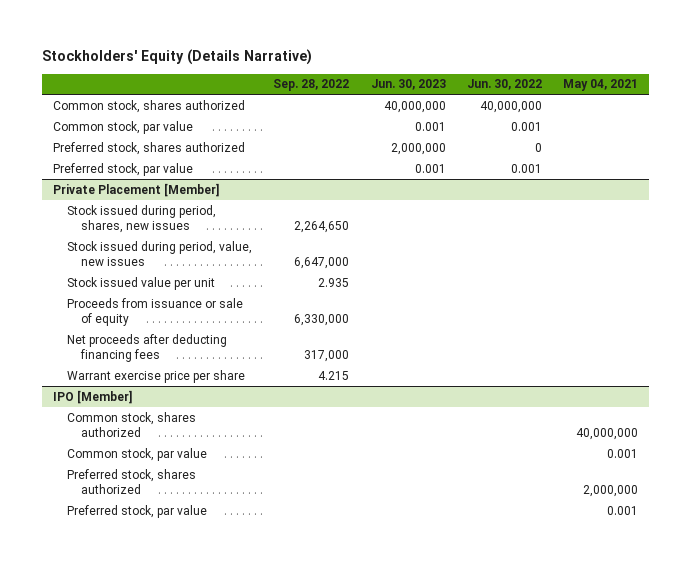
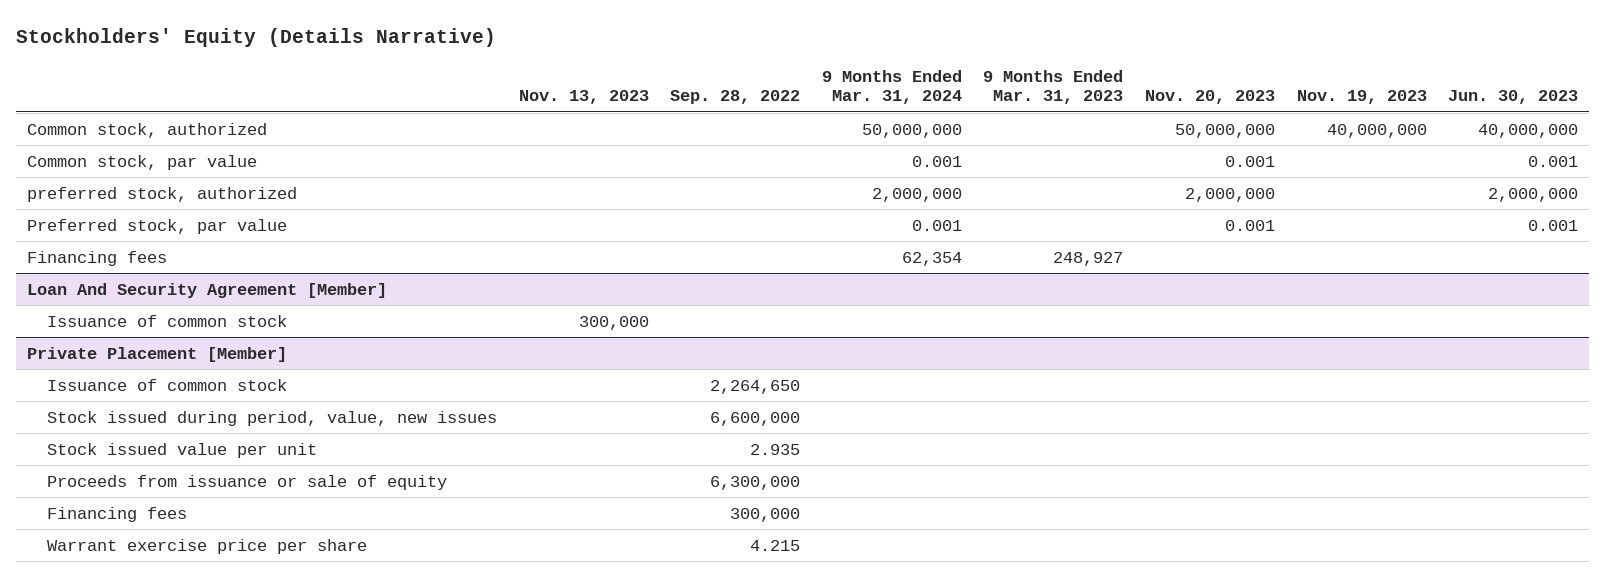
[466,79,542,91] Jun. 30, 2022 -> none
[563,79,639,92] May 04, 2021 -> none
none -> [518,90,649,105] Nov. 13, 2023
none -> [821,69,962,105] 9 Months Ended Mar. 31, 2024
none -> [983,69,1124,105] 9 Months Ended Mar. 31, 2023
none -> [1145,90,1276,105] Nov. 20, 2023
none -> [1296,90,1427,105] Nov. 19, 2023
[53,99,246,113] Common stock, shares authorized -> [26,122,267,138] Common stock, authorized
[53,141,246,155] Preferred stock, shares authorized -> [26,186,297,202] preferred stock, authorized
none -> [26,250,167,266] Financing fees
none -> [26,282,387,298] Loan And Security Agreement [Member]
none -> [47,314,288,327] Issuance of common stock
[66,204,216,233] Stock issued during period, shares, new issues -> [47,378,288,391] Issuance of common stock
[294,256,350,269] 6,647,000 -> [710,411,801,426] 6,600,000
[66,333,227,362] Net proceeds after deducting financing fees -> none
[294,313,350,326] 6,330,000 -> [710,475,801,490] 6,300,000
none -> [47,506,188,522] Financing fees
[53,389,134,404] IPO [Member] -> none
[66,411,196,437] Common stock, shares authorized -> none
[66,447,207,461] Common stock, par value -> none
[66,468,196,494] Preferred stock, shares authorized -> none
[66,504,207,518] Preferred stock, par value -> none

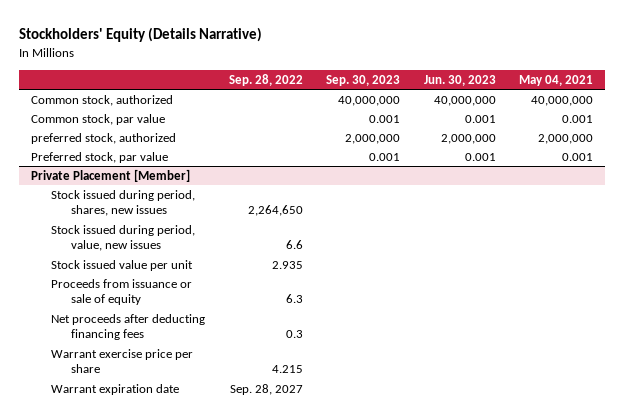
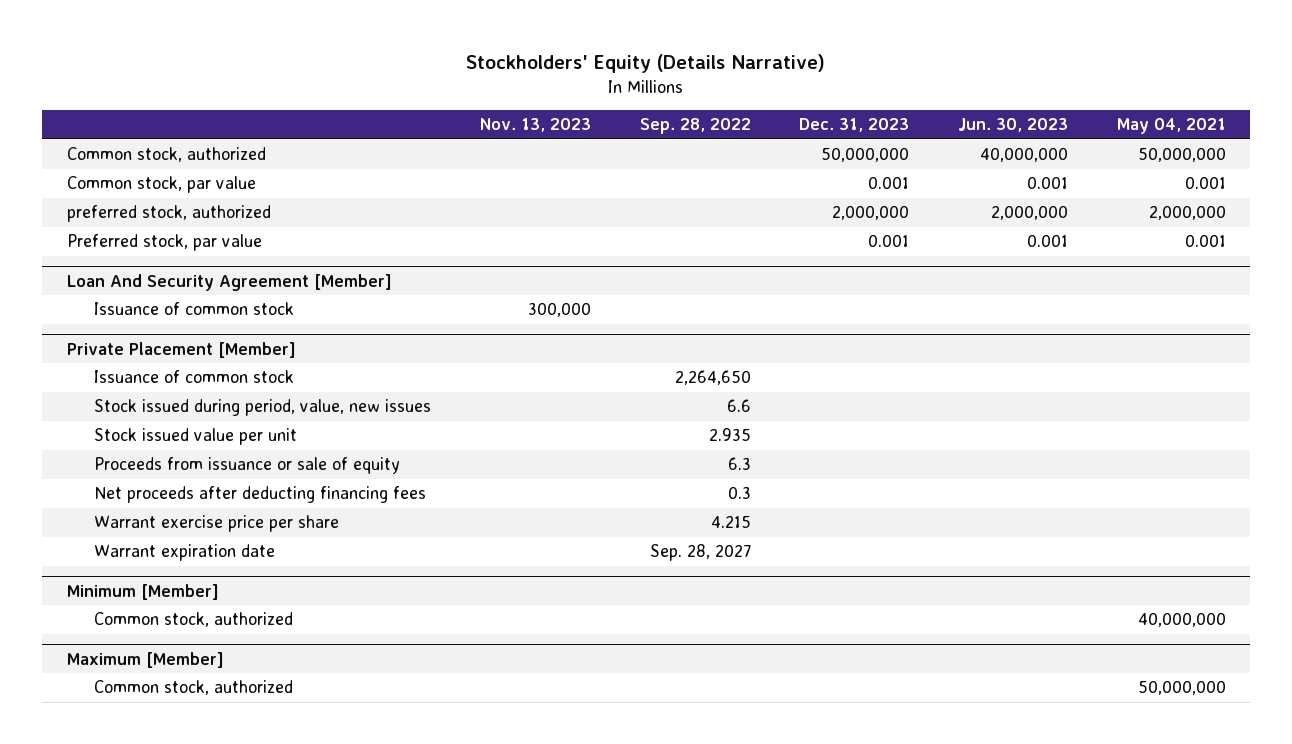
[326,74,401,86] Sep. 30, 2023 -> none
none -> [479,118,591,133] Nov. 13, 2023
none -> [799,118,910,133] Dec. 31, 2023
[531,95,594,106] 40,000,000 -> [1137,147,1226,163] 50,000,000
none -> [66,273,392,291] Loan And Security Agreement [Member]
none -> [94,302,295,316] Issuance of common stock
[51,189,196,217] Stock issued during period, shares, new issues -> [94,370,295,384] Issuance of common stock
none -> [66,583,219,600] Minimum [Member]
none -> [94,612,294,628] Common stock, authorized
none -> [66,651,224,668] Maximum [Member]
none -> [94,680,294,696] Common stock, authorized

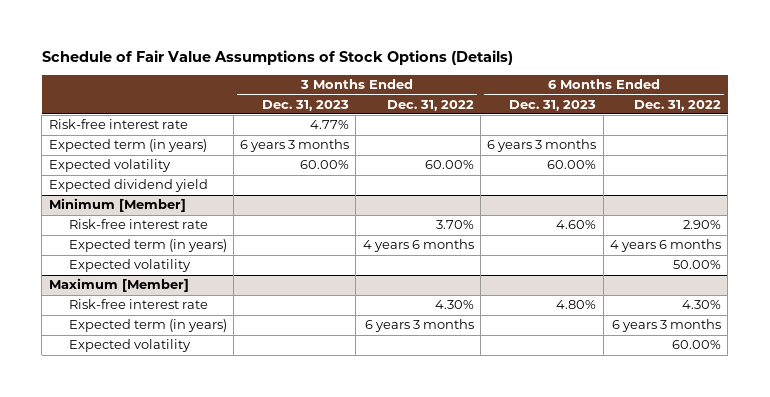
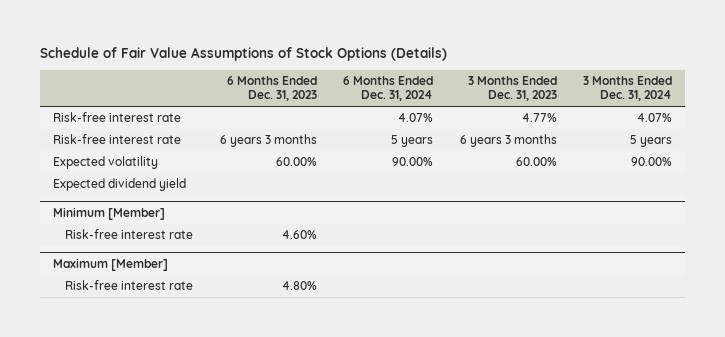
[386,99,474,111] Dec. 31, 2022 -> none
[633,99,721,111] Dec. 31, 2022 -> none
none -> [343,76,434,102] 6 Months Ended Dec. 31, 2024
none -> [583,76,673,102] 3 Months Ended Dec. 31, 2024
[48,139,207,153] Expected term (in years) -> [53,134,182,145] Risk-free interest rate
[68,239,227,253] Expected term (in years) -> none
[68,259,191,273] Expected volatility -> none
[68,319,227,333] Expected term (in years) -> none
[68,339,191,353] Expected volatility -> none

